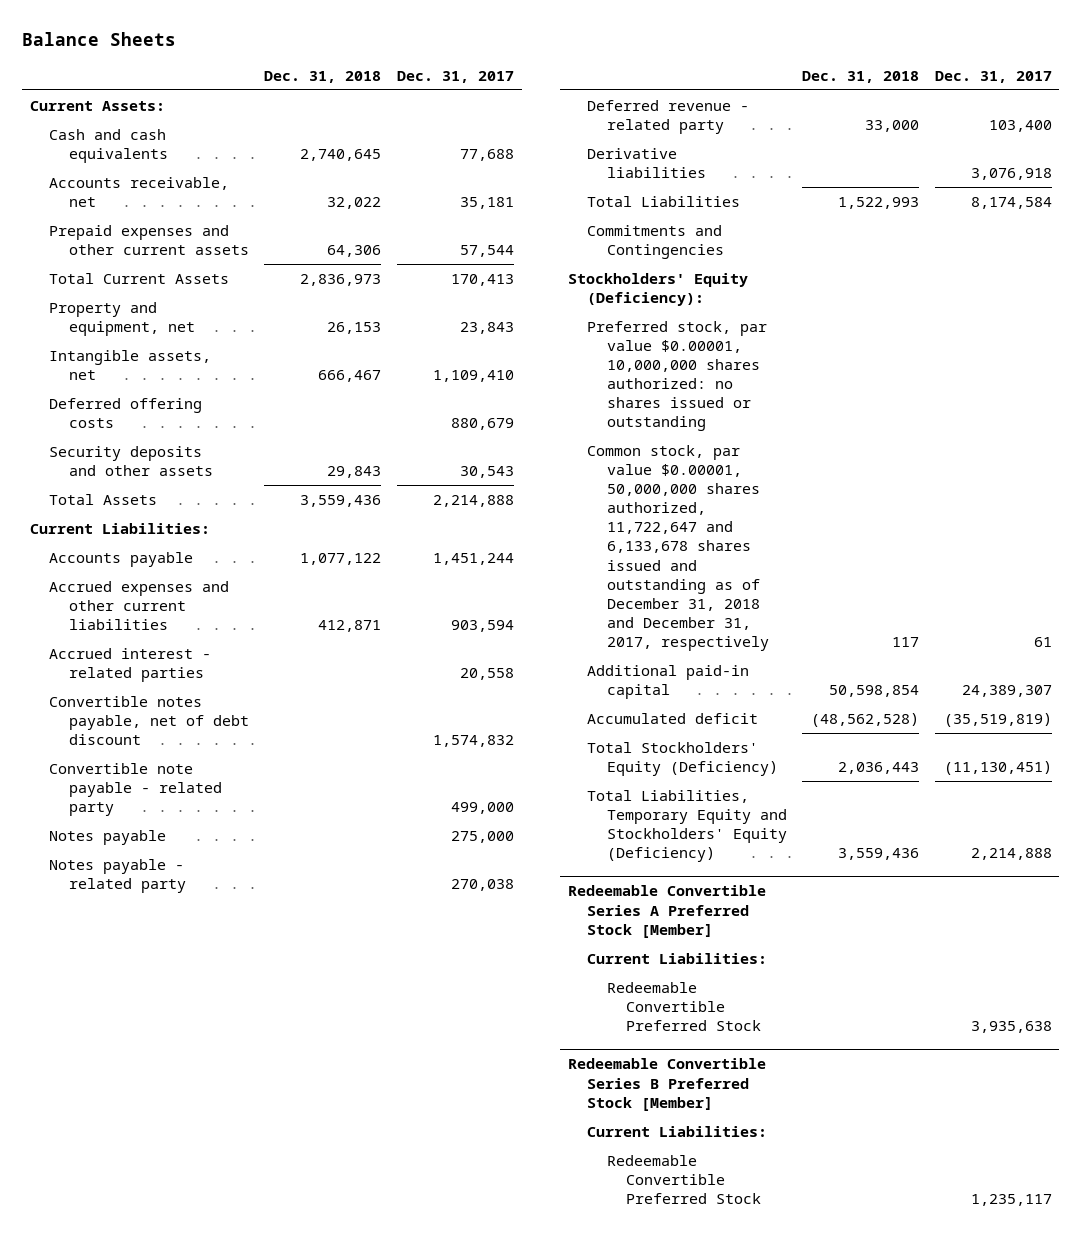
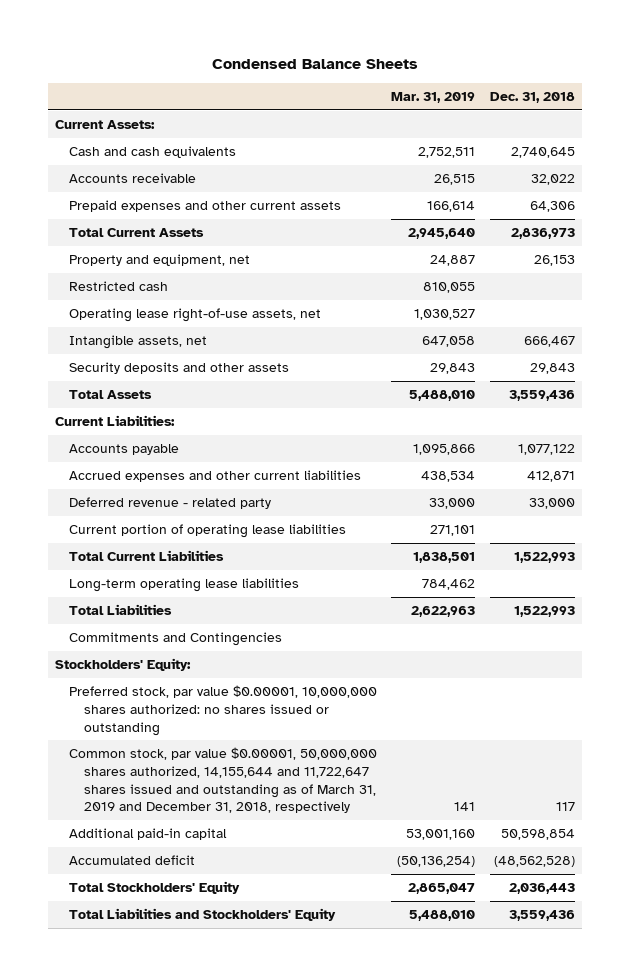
[22,31,177,46] Balance Sheets -> [211,59,418,70] Condensed Balance Sheets
[396,70,514,83] Dec. 31, 2017 -> none
none -> [391,92,476,104] Mar. 31, 2019
[49,176,230,208] Accounts receivable, net -> [69,173,197,184] Accounts receivable
none -> [69,281,169,292] Restricted cash
none -> [69,308,322,323] Operating lease right-of-use assets, net
[49,397,203,429] Deferred offering costs -> none
[49,647,212,683] Accrued interest - related parties -> none
[49,695,249,746] Convertible notes payable, net of debt discount -> none
[49,762,222,817] Convertible note payable - related party -> none
[49,829,167,845] Notes payable -> none
[49,858,186,894] Notes payable - related party -> none
[587,147,706,179] Derivative liabilities -> none
none -> [69,524,347,539] Current portion of operating lease liabilities
none -> [69,550,225,562] Total Current Liabilities
none -> [69,578,300,593] Long-term operating lease liabilities
[567,272,748,307] Stockholders' Equity (Deficiency): -> [54,658,191,672] Stockholders' Equity:
[587,444,769,652] Common stock, par value $0.00001, 50,000,000 shares authorized, 11,722,647 and 6,133,678 shares issued and outstanding as of December 31, 2018 and December 31, 2017, respectively -> [69,747,378,814] Common stock, par value $0.00001, 50,000,000 shares authorized, 14,155,644 and 11,722,647 shares issued and outstanding as of March 31, 2019 and December 31, 2018, respectively
[567,885,766,938] Redeemable Convertible Series A Preferred Stock [Member] -> none
[587,952,768,964] Current Liabilities: -> none
[606,981,762,1032] Redeemable Convertible Preferred Stock -> none
[567,1058,766,1111] Redeemable Convertible Series B Preferred Stock [Member] -> none
[587,1125,768,1137] Current Liabilities: -> none
[606,1154,762,1205] Redeemable Convertible Preferred Stock -> none
[587,741,778,777] Total Stockholders' Equity (Deficiency) -> [69,881,241,895] Total Stockholders' Equity
[587,789,787,863] Total Liabilities, Temporary Equity and Stockholders' Equity (Deficiency) -> [69,908,337,922] Total Liabilities and Stockholders' Equity

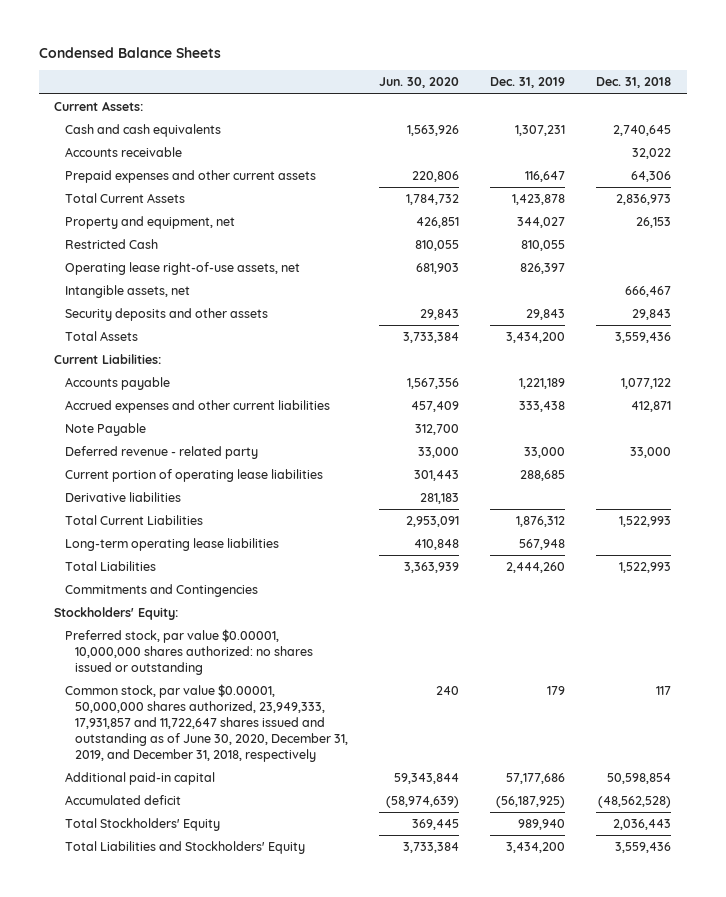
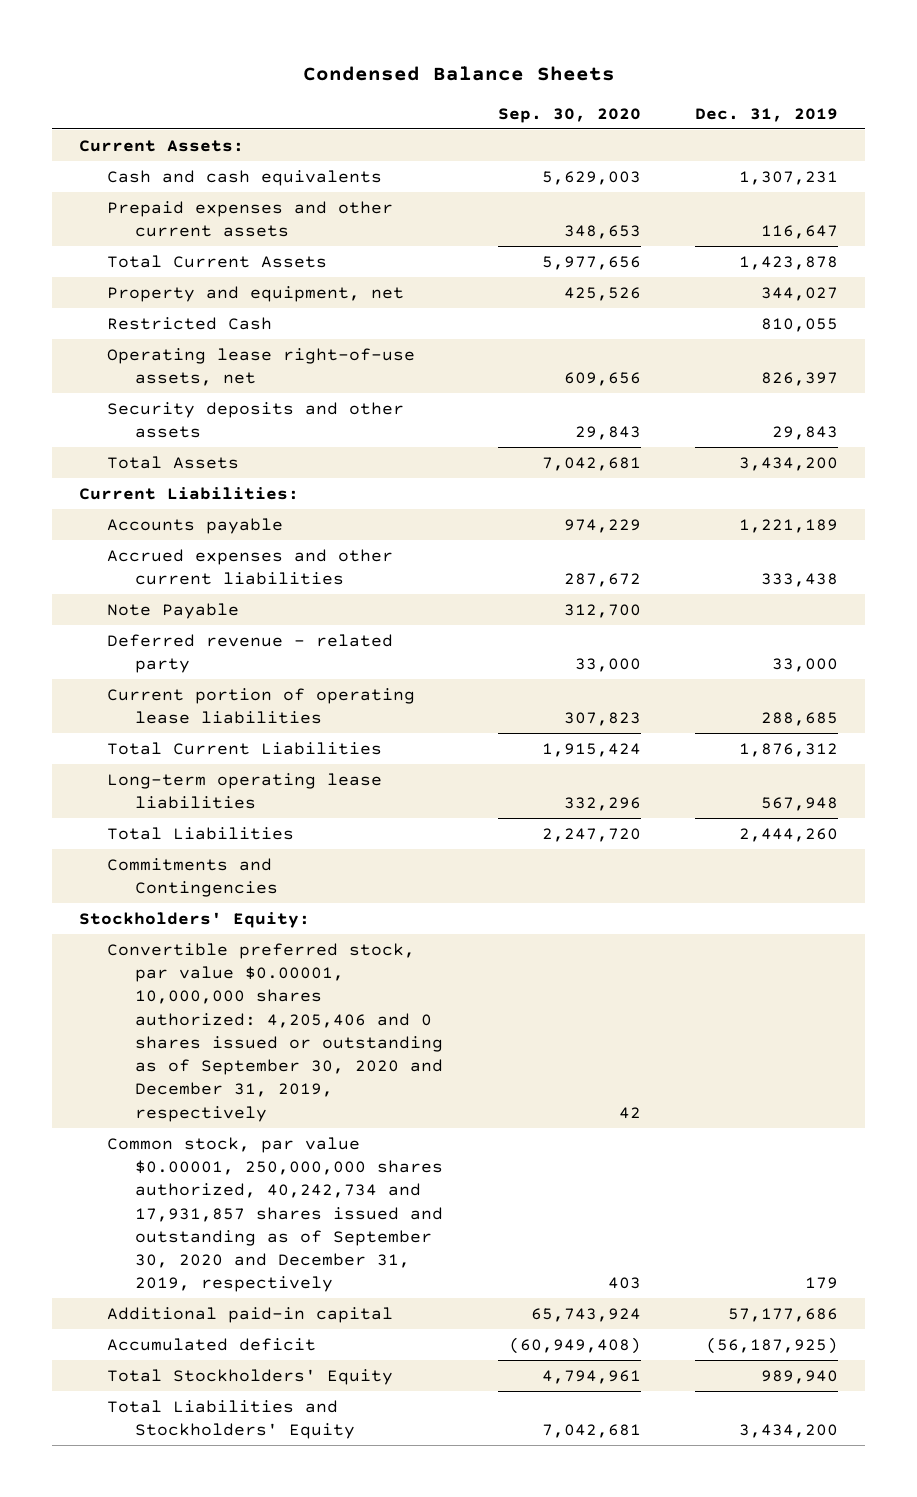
[378,77,459,89] Jun. 30, 2020 -> none
[596,77,672,89] Dec. 31, 2018 -> none
none -> [497,107,641,123] Sep. 30, 2020
[64,147,182,158] Accounts receivable -> none
[64,285,190,299] Intangible assets, net -> none
[64,492,181,503] Derivative liabilities -> none
[64,629,313,676] Preferred stock, par value $0.00001, 10,000,000 shares authorized: no shares issued or outstanding -> [107,942,444,1122] Convertible preferred stock, par value $0.00001, 10,000,000 shares authorized: 4,205,406 and 0 shares issued or outstanding as of September 30, 2020 and December 31, 2019, respectively
[64,684,348,762] Common stock, par value $0.00001, 50,000,000 shares authorized, 23,949,333, 17,931,857 and 11,722,647 shares issued and outstanding as of June 30, 2020, December 31, 2019, and December 31, 2018, respectively -> [107,1136,444,1293] Common stock, par value $0.00001, 250,000,000 shares authorized, 40,242,734 and 17,931,857 shares issued and outstanding as of September 30, 2020 and December 31, 2019, respectively

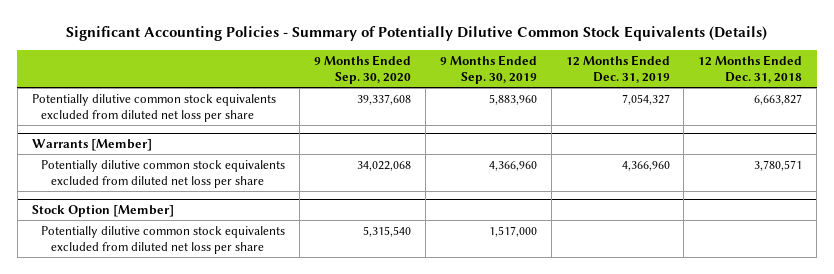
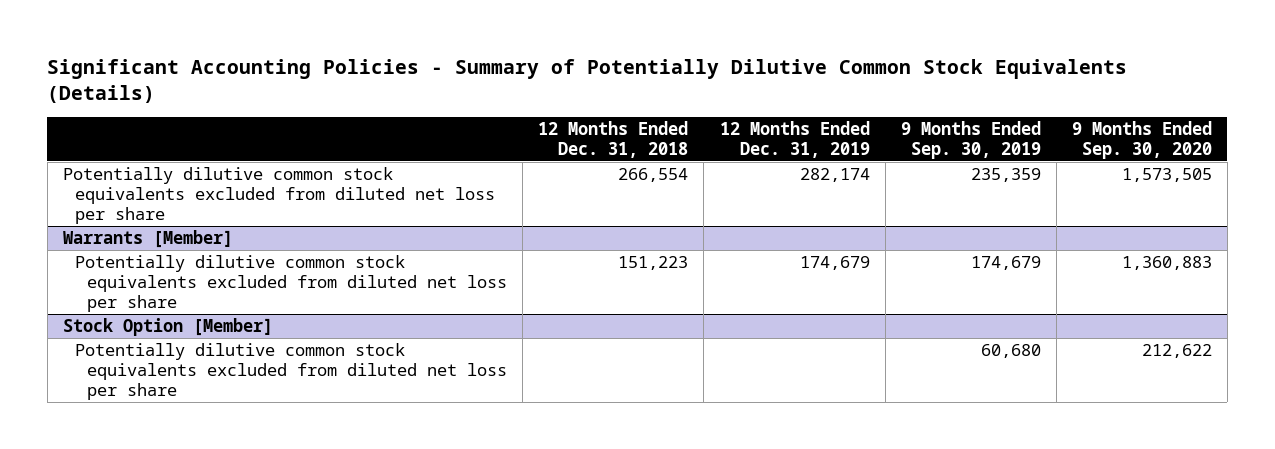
[357,93,412,105] 39,337,608 -> [1121,168,1212,183] 1,573,505
[488,93,537,105] 5,883,960 -> [970,168,1041,183] 235,359
[621,93,670,105] 7,054,327 -> [799,168,870,183] 282,174
[754,93,803,105] 6,663,827 -> [618,168,689,183] 266,554
[357,160,412,171] 34,022,068 -> [1121,256,1212,271] 1,360,883
[488,160,537,171] 4,366,960 -> [970,256,1041,271] 174,679
[621,160,670,171] 4,366,960 -> [799,256,870,271] 174,679
[754,159,803,171] 3,780,571 -> [618,256,689,271] 151,223
[363,225,412,237] 5,315,540 -> [1141,344,1212,359] 212,622
[488,225,537,237] 1,517,000 -> [980,344,1041,359] 60,680

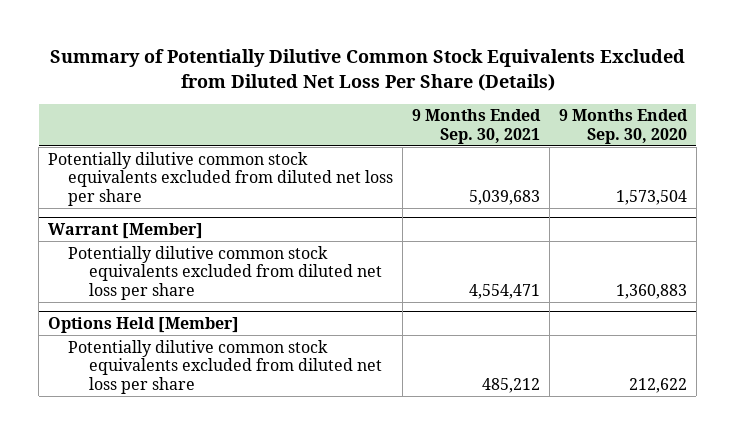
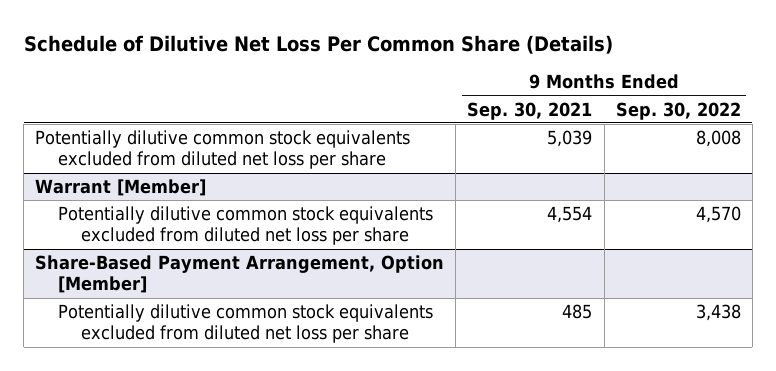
[49,49,685,91] Summary of Potentially Dilutive Common Stock Equivalents Excluded from Diluted Net Loss Per Share (Details) -> [23,34,613,54] Schedule of Dilutive Net Loss Per Common Share (Details)
[558,109,688,144] 9 Months Ended Sep. 30, 2020 -> none
none -> [615,101,741,120] Sep. 30, 2022
[469,189,541,205] 5,039,683 -> [547,129,593,147] 5,039
[48,316,240,333] Options Held [Member] -> none
[469,283,541,299] 4,554,471 -> [547,205,593,223] 4,554
none -> [35,254,445,294] Share-Based Payment Arrangement, Option [Member]
[482,377,541,393] 485,212 -> [562,303,593,319] 485

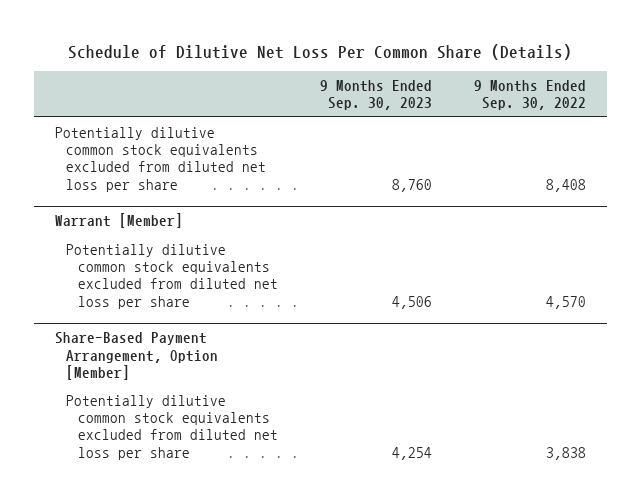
[467,101,593,120] Sep. 30, 2021 -> none
none -> [319,79,432,111] 9 Months Ended Sep. 30, 2023
[695,129,741,147] 8,008 -> [545,178,586,192] 8,408
[695,303,741,321] 3,438 -> [545,446,586,460] 3,838

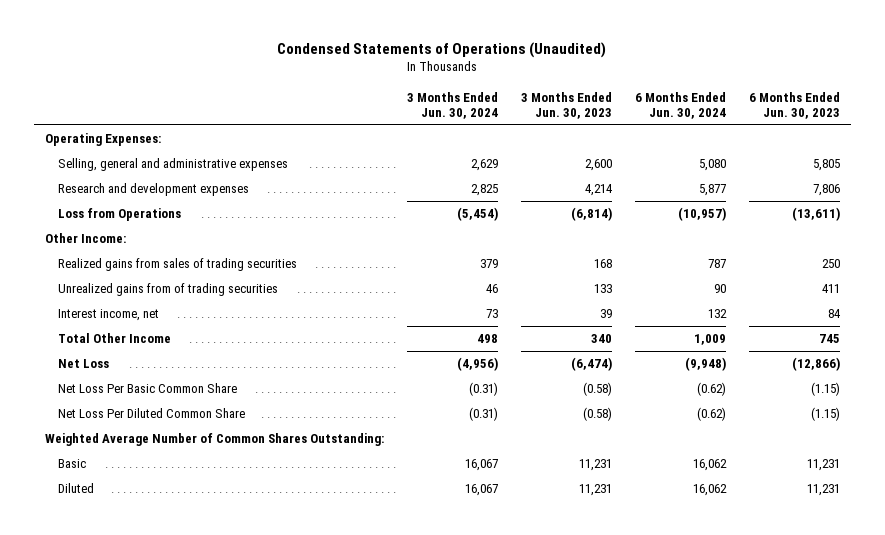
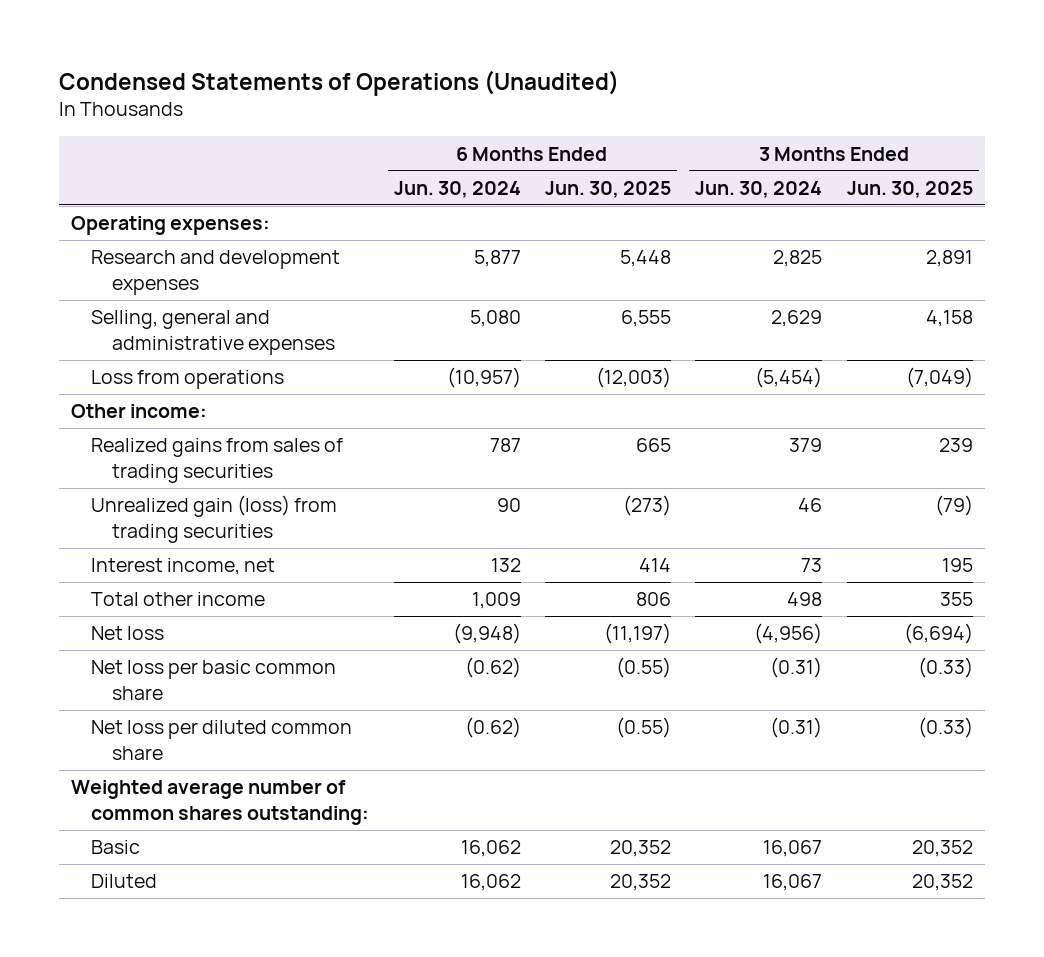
[520,91,612,119] 3 Months Ended Jun. 30, 2023 -> none
[748,91,840,119] 6 Months Ended Jun. 30, 2023 -> none
none -> [545,180,672,198] Jun. 30, 2025
none -> [846,180,973,198] Jun. 30, 2025
[45,133,162,147] Operating Expenses: -> [71,216,271,236] Operating expenses:
[58,158,289,172] Selling, general and administrative expenses -> [91,310,335,355] Selling, general and administrative expenses
[58,208,182,222] Loss from Operations -> [91,370,285,390] Loss from operations
[45,233,127,244] Other Income: -> [71,404,208,419] Other income:
[58,283,279,297] Unrealized gains from of trading securities -> [91,495,338,543] Unrealized gain (loss) from trading securities
[58,333,172,344] Total Other Income -> [91,592,266,607] Total other income
[58,359,110,369] Net Loss -> [91,626,165,641] Net loss
[58,383,238,394] Net Loss Per Basic Common Share -> [91,660,337,700] Net loss per basic common share
[58,408,246,419] Net Loss Per Diluted Common Share -> [91,720,353,760] Net loss per diluted common share
[45,433,385,447] Weighted Average Number of Common Shares Outstanding: -> [71,780,370,825] Weighted average number of common shares outstanding:

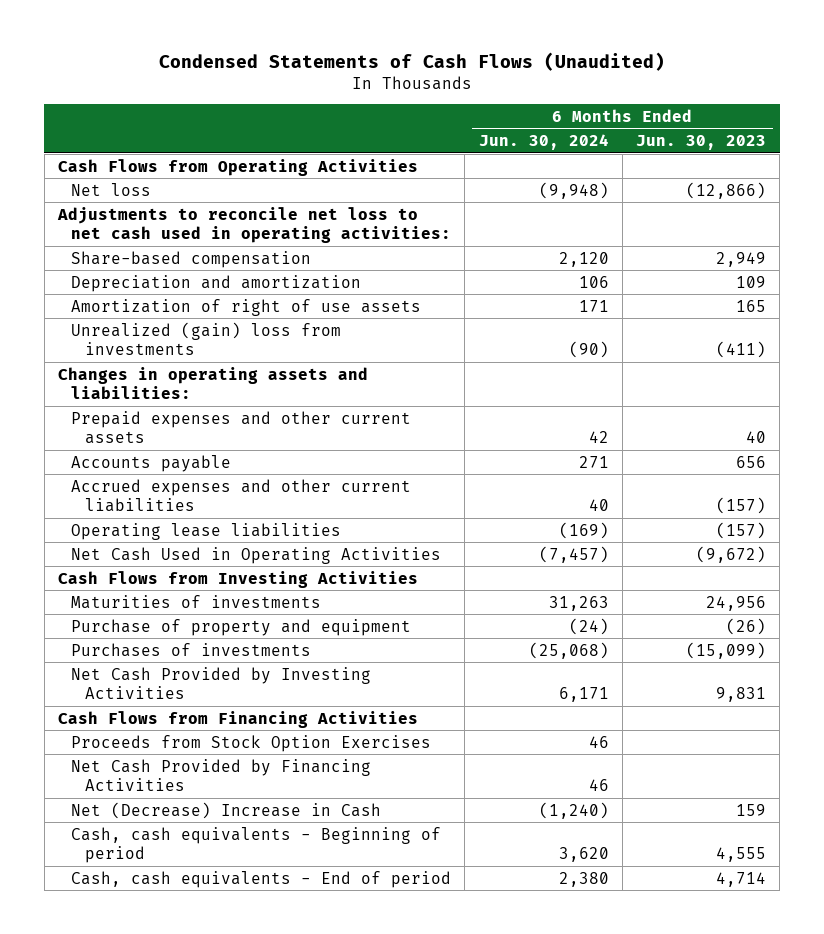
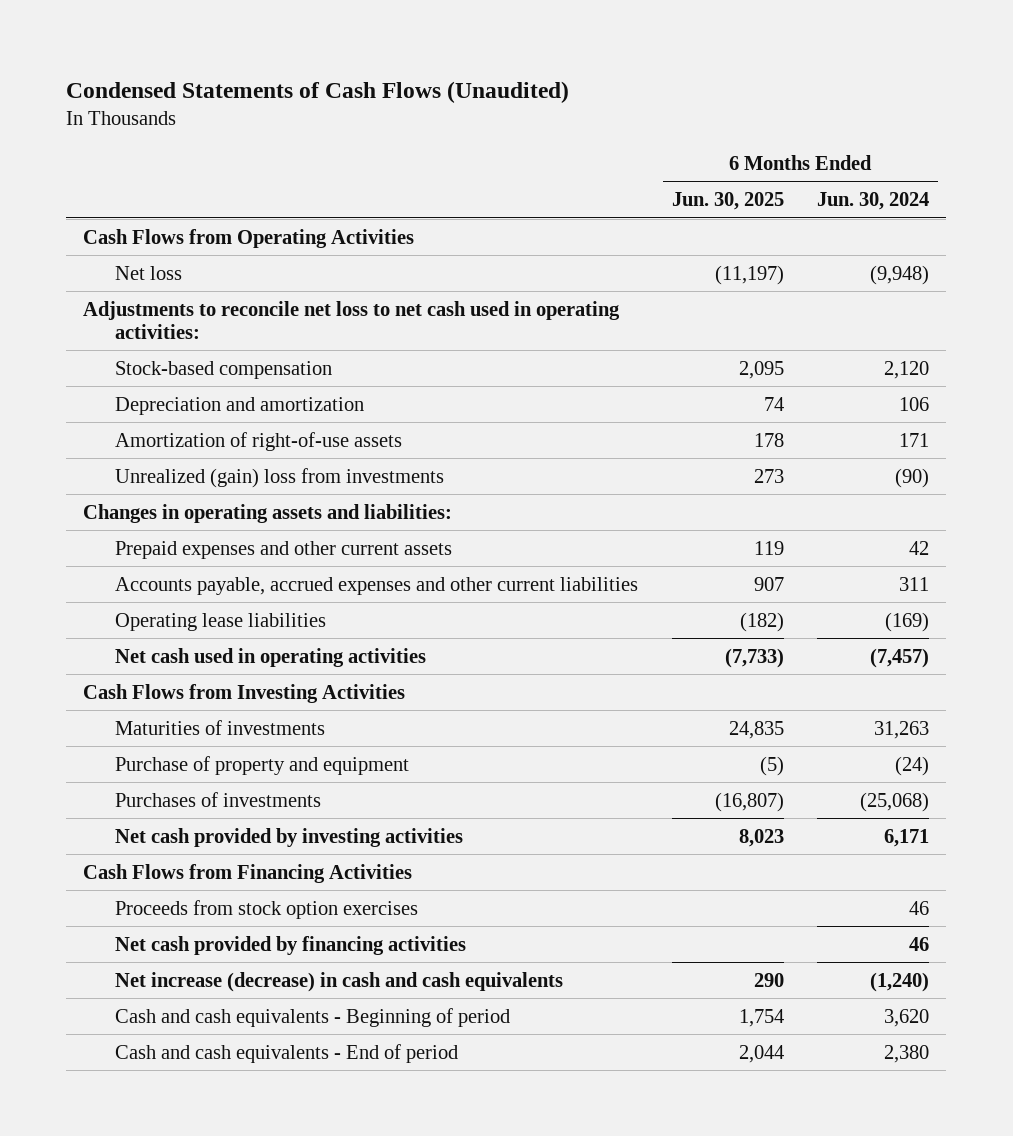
[635,135,766,151] Jun. 30, 2023 -> none
none -> [671,192,784,211] Jun. 30, 2025
[71,250,312,268] Share-based compensation -> [114,360,332,379] Stock-based compensation
[71,298,422,316] Amortization of right of use assets -> [114,431,402,451] Amortization of right-of-use assets
[71,454,232,472] Accounts payable -> none
[71,478,412,512] Accrued expenses and other current liabilities -> [114,576,638,595] Accounts payable, accrued expenses and other current liabilities
[588,498,609,511] 40 -> [899,576,930,591] 311
[71,546,442,564] Net Cash Used in Operating Activities -> [114,647,426,667] Net cash used in operating activities
[71,666,372,699] Net Cash Provided by Investing Activities -> [114,827,463,847] Net cash provided by investing activities
[71,734,432,752] Proceeds from Stock Option Exercises -> [114,899,418,919] Proceeds from stock option exercises
[71,758,372,791] Net Cash Provided by Financing Activities -> [114,935,466,955] Net cash provided by financing activities
[71,801,382,819] Net (Decrease) Increase in Cash -> [114,971,563,992] Net increase (decrease) in cash and cash equivalents
[71,826,442,863] Cash, cash equivalents - Beginning of period -> [114,1007,510,1027] Cash and cash equivalents - Beginning of period
[71,870,452,888] Cash, cash equivalents - End of period -> [114,1043,458,1063] Cash and cash equivalents - End of period

